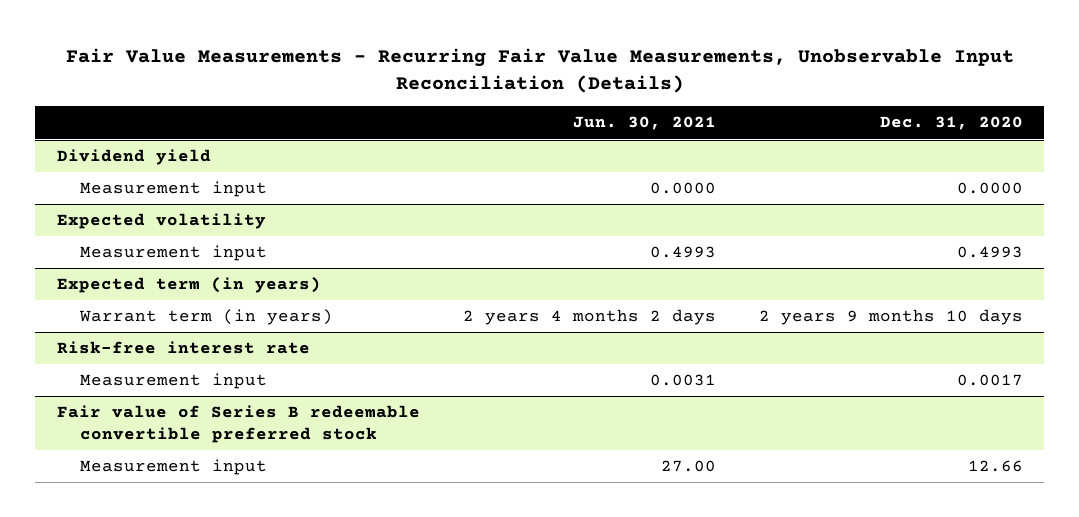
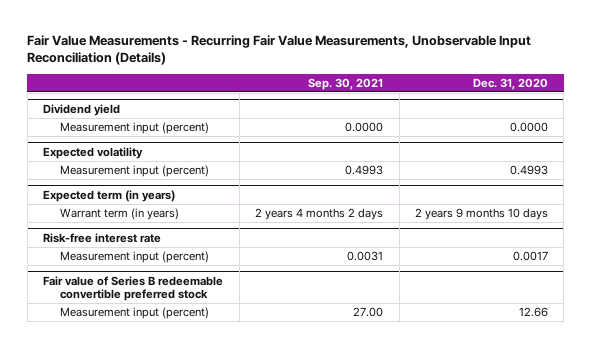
[572,116,716,131] Jun. 30, 2021 -> none
none -> [308,77,384,90] Sep. 30, 2021
[80,181,268,198] Measurement input -> [59,122,209,135] Measurement input (percent)
[80,245,268,262] Measurement input -> [59,165,209,178] Measurement input (percent)
[80,373,268,390] Measurement input -> [59,251,209,264] Measurement input (percent)
[80,459,268,476] Measurement input -> [59,307,209,320] Measurement input (percent)

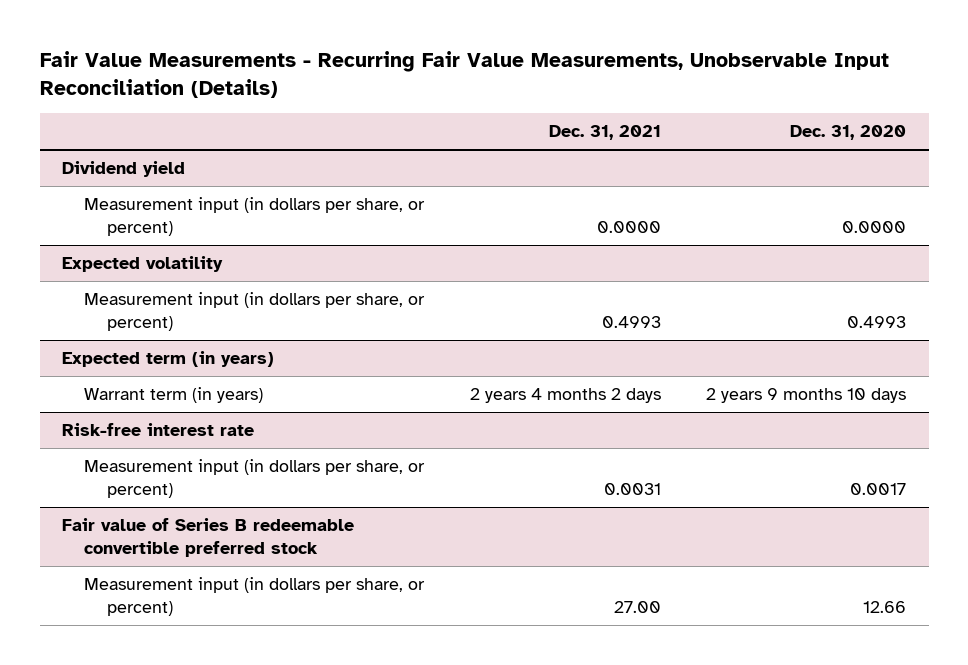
[308,77,384,90] Sep. 30, 2021 -> none
none -> [548,124,661,140] Dec. 31, 2021
[59,122,209,135] Measurement input (percent) -> [84,197,426,236] Measurement input (in dollars per share, or percent)
[59,165,209,178] Measurement input (percent) -> [84,292,426,331] Measurement input (in dollars per share, or percent)
[59,251,209,264] Measurement input (percent) -> [84,459,426,498] Measurement input (in dollars per share, or percent)
[59,307,209,320] Measurement input (percent) -> [84,577,426,616] Measurement input (in dollars per share, or percent)

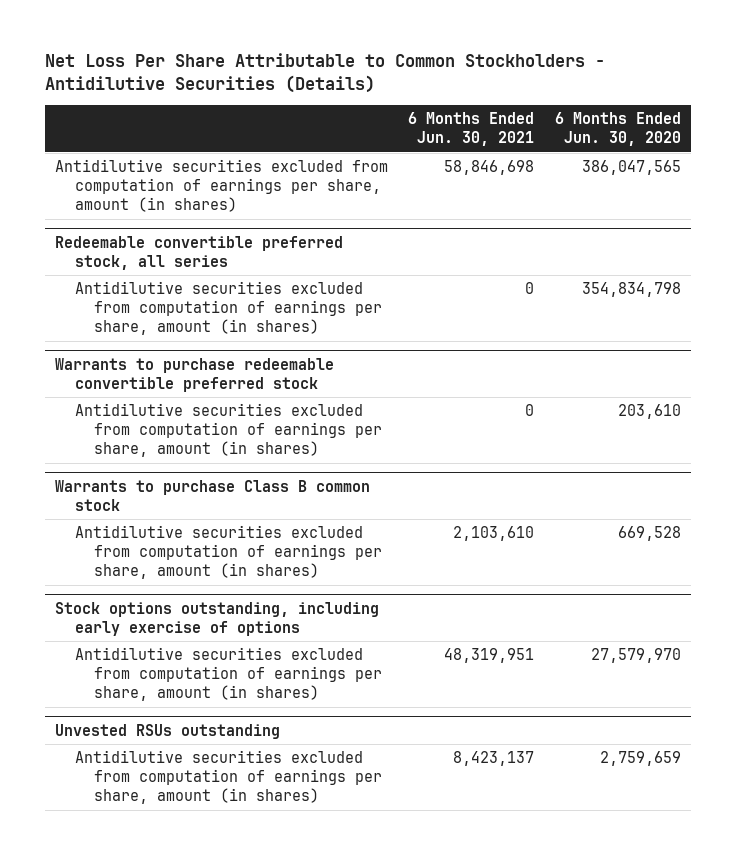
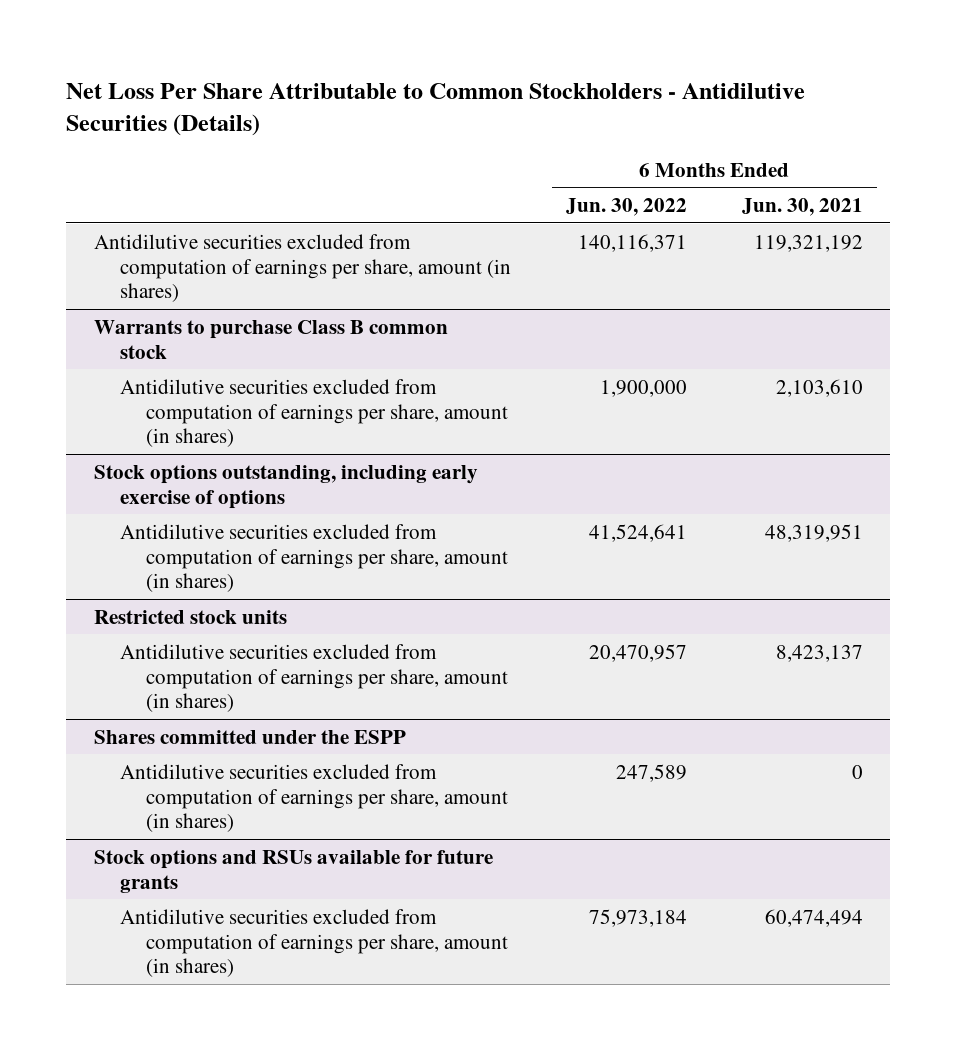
[555,112,682,147] 6 Months Ended Jun. 30, 2020 -> none
none -> [565,198,687,217] Jun. 30, 2022
[54,235,343,270] Redeemable convertible preferred stock, all series -> none
[74,281,383,336] Antidilutive securities excluded from computation of earnings per share, amount (in shares) -> none
[54,357,334,392] Warrants to purchase redeemable convertible preferred stock -> none
[74,403,383,458] Antidilutive securities excluded from computation of earnings per share, amount (in shares) -> none
[444,160,535,176] 58,846,698 -> [753,234,863,252] 119,321,192
[54,723,280,739] Unvested RSUs outstanding -> [93,609,287,624] Restricted stock units
none -> [93,729,406,744] Shares committed under the ESPP
none -> [119,763,509,833] Antidilutive securities excluded from computation of earnings per share, amount (in shares)
none -> [93,849,493,893] Stock options and RSUs available for future grants
none -> [119,908,509,978] Antidilutive securities excluded from computation of earnings per share, amount (in shares)

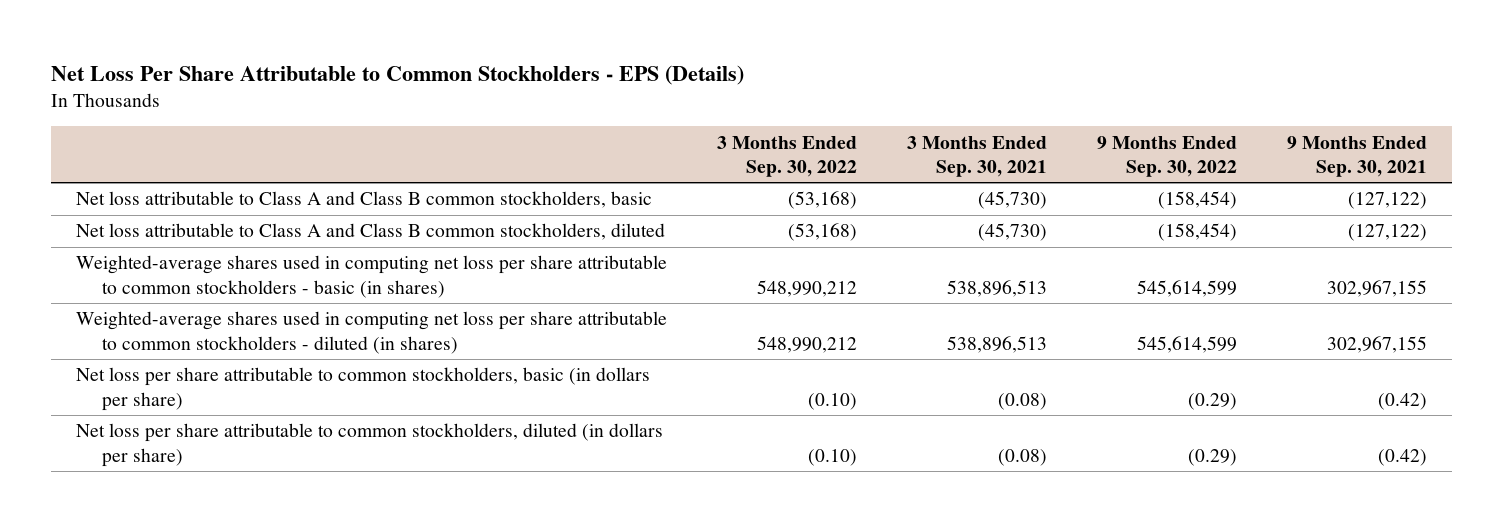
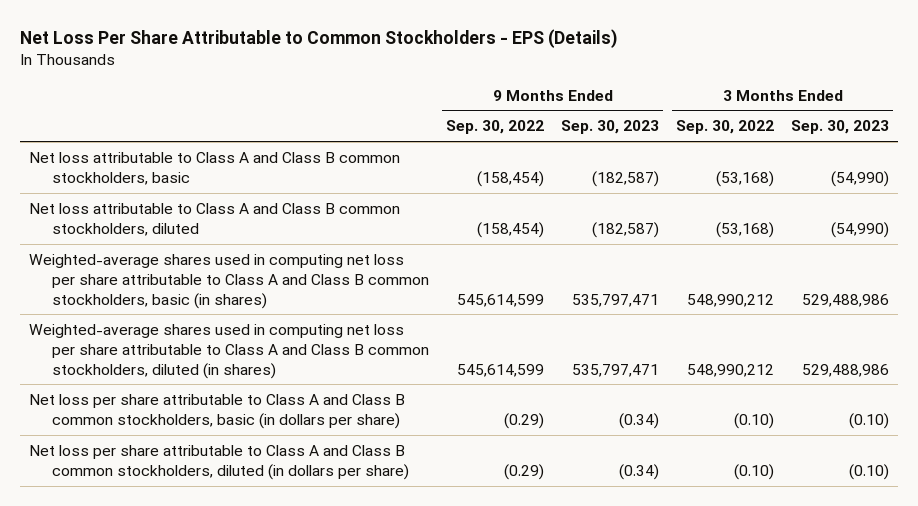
[906,135,1047,178] 3 Months Ended Sep. 30, 2021 -> none
[1286,135,1427,178] 9 Months Ended Sep. 30, 2021 -> none
none -> [561,120,660,135] Sep. 30, 2023
none -> [791,120,890,135] Sep. 30, 2023
[76,255,668,298] Weighted-average shares used in computing net loss per share attributable to common stockholders - basic (in shares) -> [28,253,430,309] Weighted-average shares used in computing net loss per share attributable to Class A and Class B common stockholders, basic (in shares)
[76,311,668,354] Weighted-average shares used in computing net loss per share attributable to common stockholders - diluted (in shares) -> [28,323,430,379] Weighted-average shares used in computing net loss per share attributable to Class A and Class B common stockholders, diluted (in shares)
[76,367,651,411] Net loss per share attributable to common stockholders, basic (in dollars per share) -> [28,393,405,429] Net loss per share attributable to Class A and Class B common stockholders, basic (in dollars per share)
[76,423,664,467] Net loss per share attributable to common stockholders, diluted (in dollars per share) -> [28,444,410,480] Net loss per share attributable to Class A and Class B common stockholders, diluted (in dollars per share)

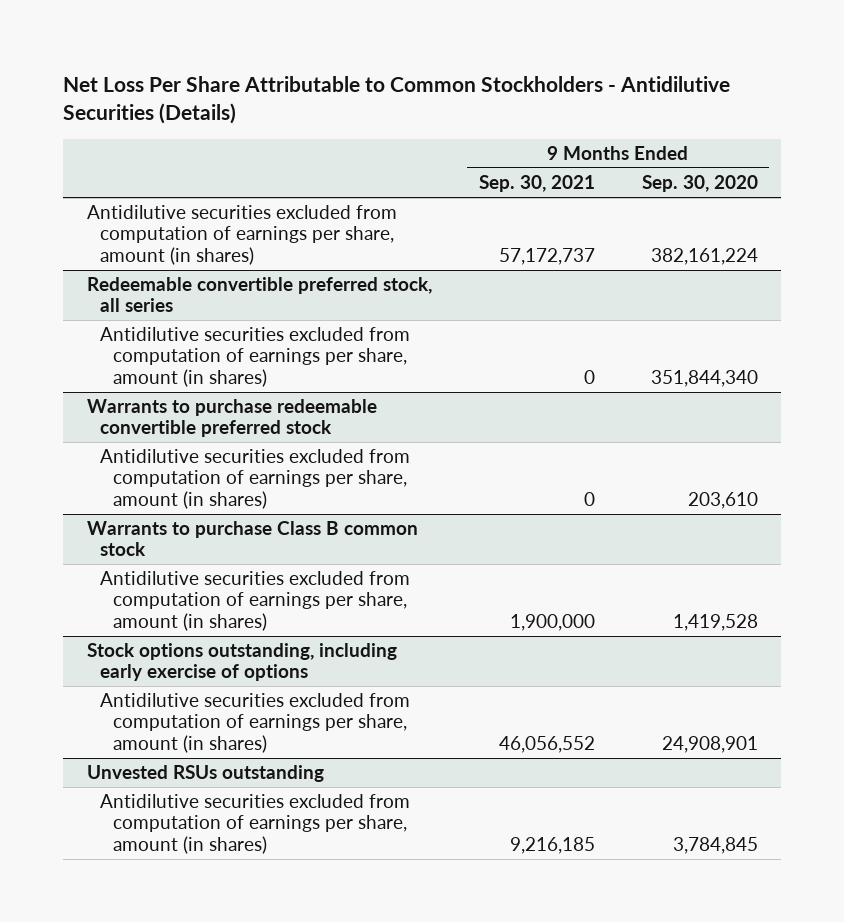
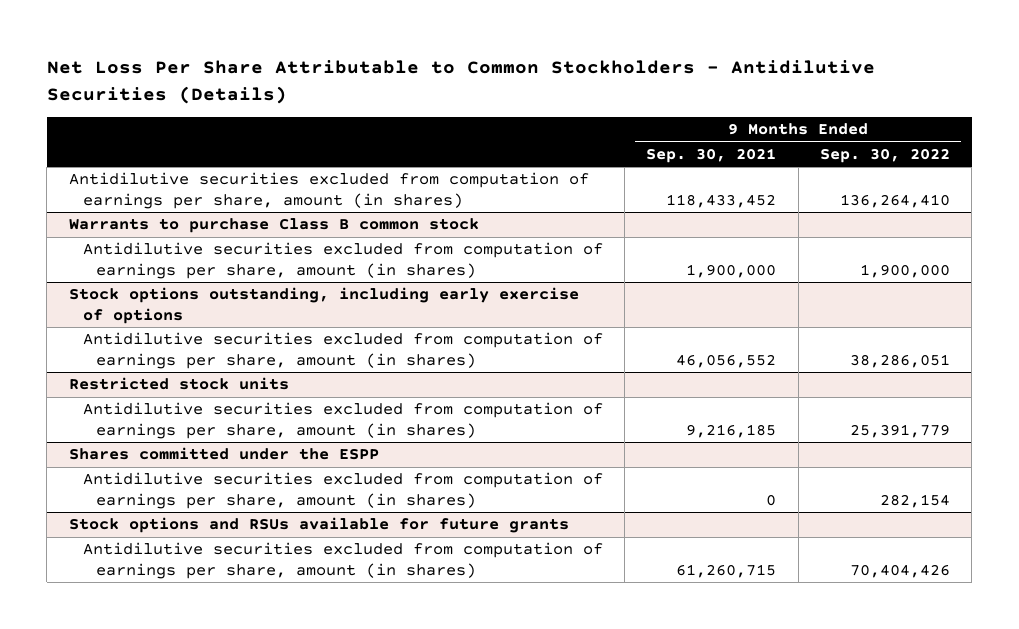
[641,175,758,193] Sep. 30, 2020 -> none
none -> [819,147,950,163] Sep. 30, 2022
[86,277,432,313] Redeemable convertible preferred stock, all series -> none
[99,327,410,387] Antidilutive securities excluded from computation of earnings per share, amount (in shares) -> none
[86,399,377,438] Warrants to purchase redeemable convertible preferred stock -> none
[99,449,410,509] Antidilutive securities excluded from computation of earnings per share, amount (in shares) -> none
[498,247,595,265] 57,172,737 -> [666,193,777,208] 118,433,452
[86,765,324,783] Unvested RSUs outstanding -> [68,377,289,391] Restricted stock units
none -> [68,447,379,461] Shares committed under the ESPP
none -> [82,472,603,509] Antidilutive securities excluded from computation of earnings per share, amount (in shares)
none -> [68,517,569,534] Stock options and RSUs available for future grants
none -> [82,542,603,579] Antidilutive securities excluded from computation of earnings per share, amount (in shares)

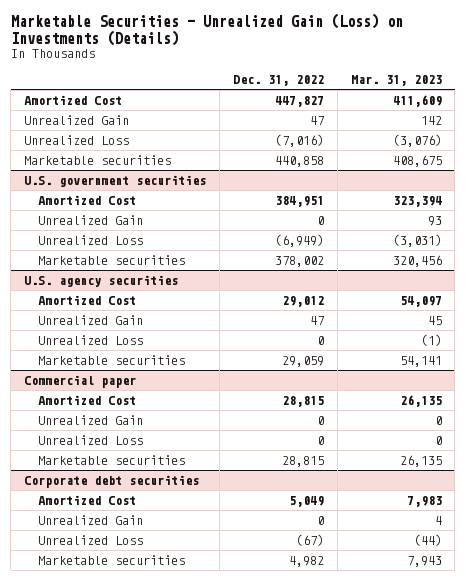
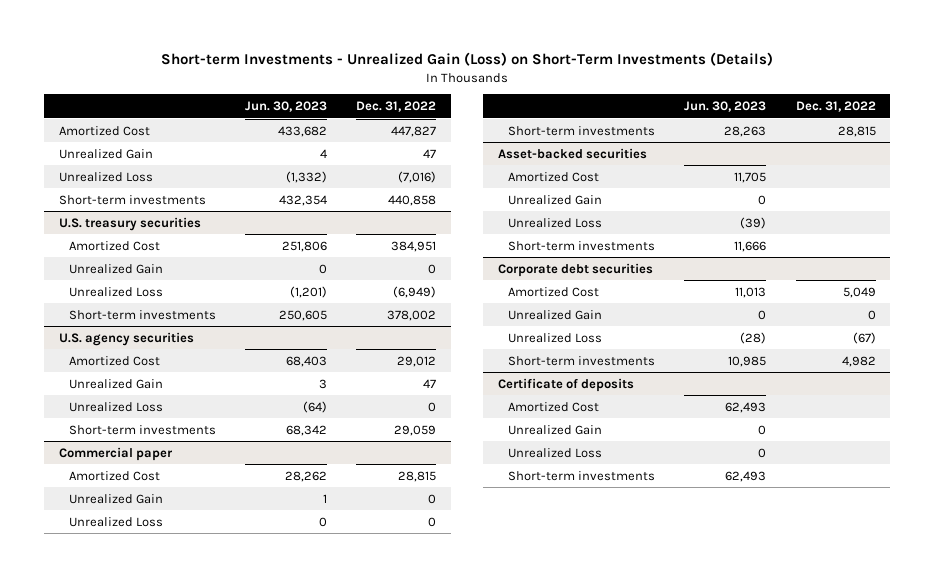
[10,13,403,46] Marketable Securities - Unrealized Gain (Loss) on Investments (Details) -> [161,52,774,67] Short-term Investments - Unrealized Gain (Loss) on Short-Term Investments (Details)
[350,74,442,86] Mar. 31, 2023 -> none
none -> [245,101,328,113] Jun. 30, 2023
[23,155,171,166] Marketable securities -> [58,194,206,205] Short-term investments
[23,175,206,188] U.S. government securities -> [58,216,201,231] U.S. treasury securities
[37,255,185,266] Marketable securities -> [68,309,216,320] Short-term investments
[37,355,185,366] Marketable securities -> [68,424,216,435] Short-term investments
[37,455,185,466] Marketable securities -> [508,125,656,136] Short-term investments
none -> [497,147,647,159] Asset-backed securities
none -> [508,171,600,182] Amortized Cost
none -> [508,194,603,205] Unrealized Gain
none -> [508,217,603,228] Unrealized Loss
none -> [508,240,656,251] Short-term investments
[37,555,185,566] Marketable securities -> [508,355,656,366] Short-term investments
none -> [497,377,634,392] Certificate of deposits
none -> [508,401,600,412] Amortized Cost
none -> [508,424,603,435] Unrealized Gain
none -> [508,447,603,458] Unrealized Loss
none -> [508,470,656,481] Short-term investments

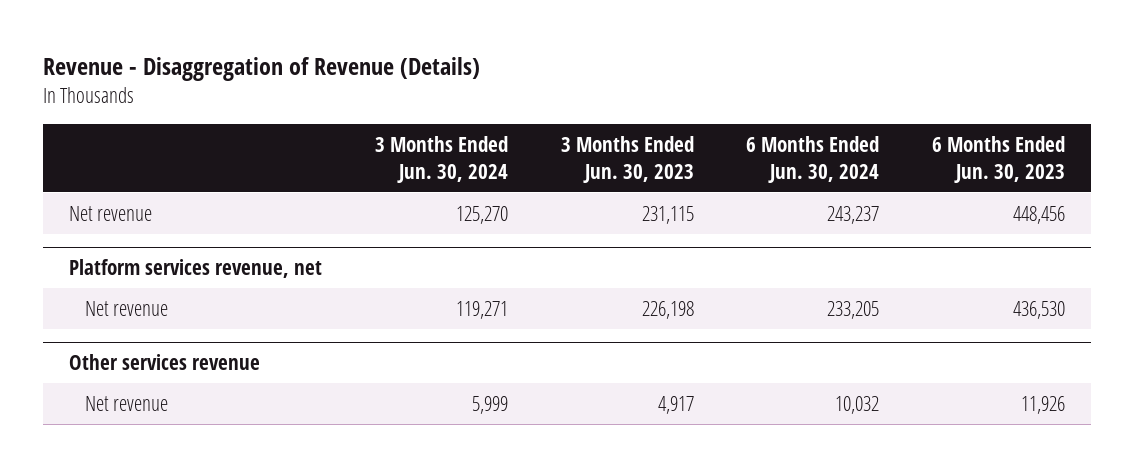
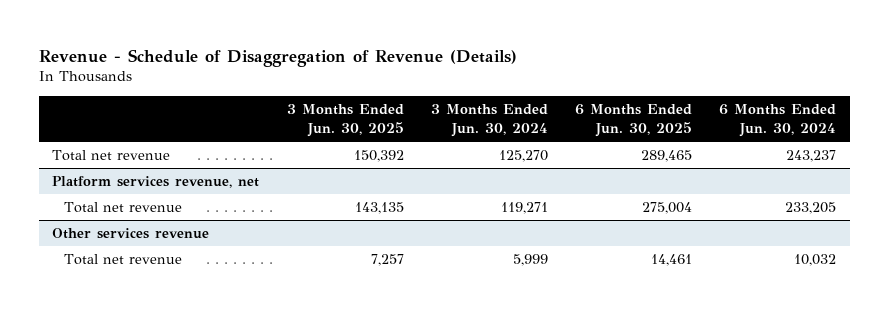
[42,57,480,82] Revenue - Disaggregation of Revenue (Details) -> [38,48,517,67] Revenue - Schedule of Disaggregation of Revenue (Details)
[560,136,694,183] 3 Months Ended Jun. 30, 2023 -> none
[931,136,1065,183] 6 Months Ended Jun. 30, 2023 -> none
none -> [286,104,404,138] 3 Months Ended Jun. 30, 2025
none -> [575,104,693,138] 6 Months Ended Jun. 30, 2025
[69,205,153,221] Net revenue -> [52,150,171,162] Total net revenue
[84,300,168,316] Net revenue -> [63,202,182,214] Total net revenue
[84,395,168,411] Net revenue -> [63,254,182,266] Total net revenue

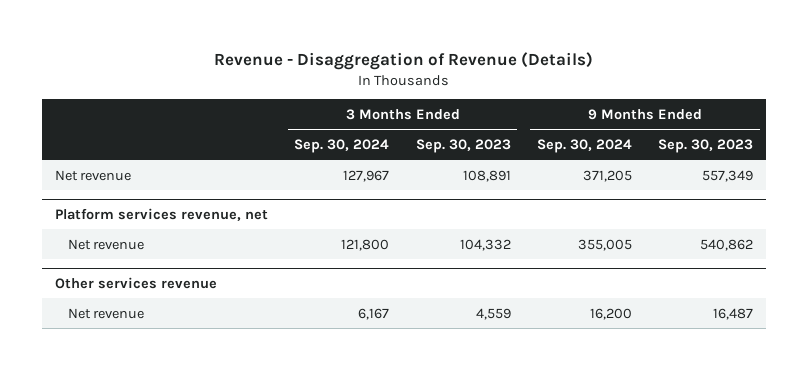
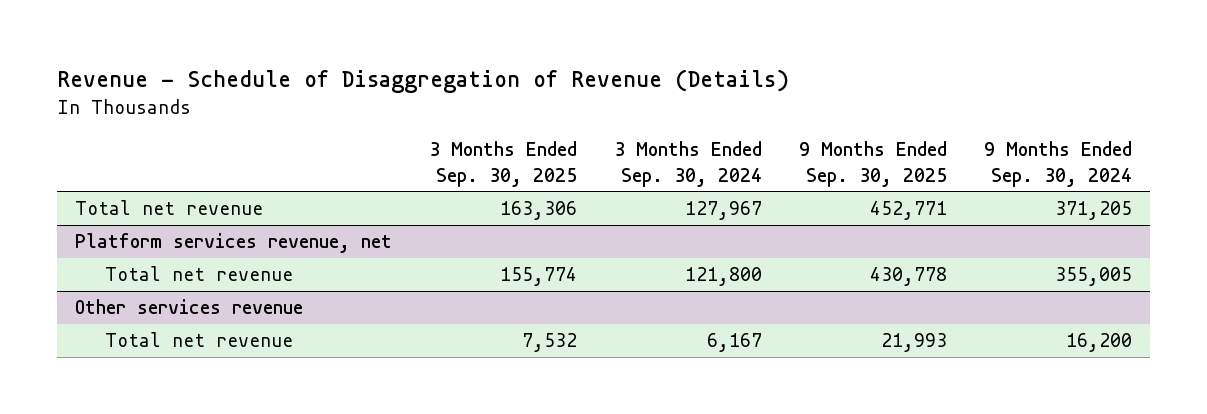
[214,51,594,70] Revenue - Disaggregation of Revenue (Details) -> [56,69,789,94] Revenue - Schedule of Disaggregation of Revenue (Details)
[415,138,511,153] Sep. 30, 2023 -> none
[658,138,754,153] Sep. 30, 2023 -> none
none -> [429,141,578,187] 3 Months Ended Sep. 30, 2025
none -> [798,141,947,187] 9 Months Ended Sep. 30, 2025
[55,169,132,181] Net revenue -> [75,200,264,216] Total net revenue
[68,238,145,250] Net revenue -> [105,266,294,282] Total net revenue
[68,307,145,319] Net revenue -> [105,332,294,348] Total net revenue

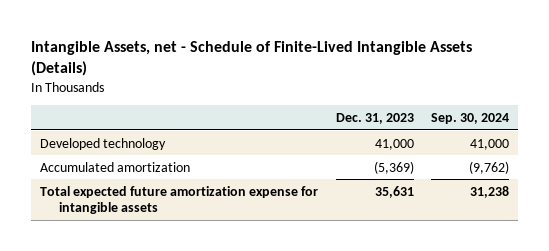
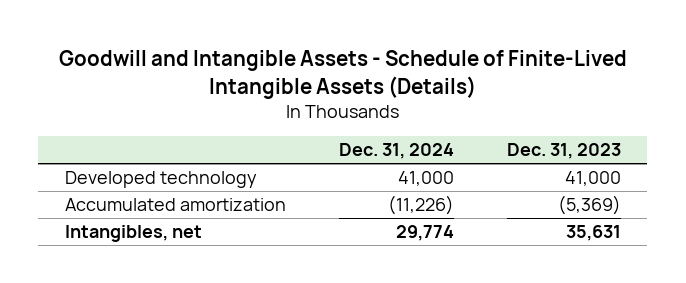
[31,41,473,77] Intangible Assets, net - Schedule of Finite-Lived Intangible Assets (Details) -> [58,50,627,100] Goodwill and Intangible Assets - Schedule of Finite-Lived Intangible Assets (Details)
[431,112,510,124] Sep. 30, 2024 -> none
none -> [338,143,454,160] Dec. 31, 2024
[40,185,319,214] Total expected future amortization expense for intangible assets -> [64,225,202,243] Intangibles, net

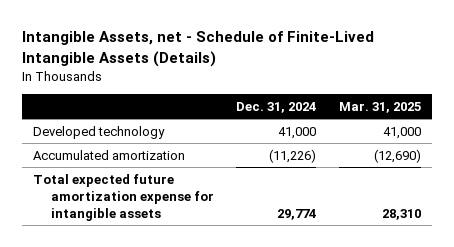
[58,50,627,100] Goodwill and Intangible Assets - Schedule of Finite-Lived Intangible Assets (Details) -> [21,31,374,68] Intangible Assets, net - Schedule of Finite-Lived Intangible Assets (Details)
[506,143,621,160] Dec. 31, 2023 -> none
none -> [338,101,421,113] Mar. 31, 2025
[64,225,202,243] Intangibles, net -> [33,173,214,221] Total expected future amortization expense for intangible assets

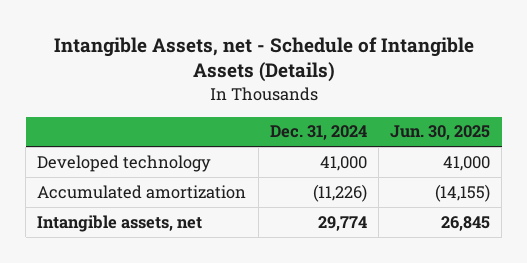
[21,31,374,68] Intangible Assets, net - Schedule of Finite-Lived Intangible Assets (Details) -> [53,36,474,83] Intangible Assets, net - Schedule of Intangible Assets (Details)
[338,101,421,113] Mar. 31, 2025 -> none
none -> [390,125,491,141] Jun. 30, 2025
[33,173,214,221] Total expected future amortization expense for intangible assets -> [37,214,203,232] Intangible assets, net

